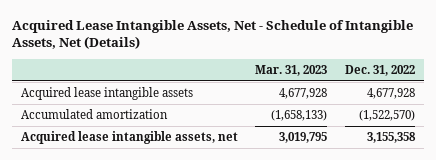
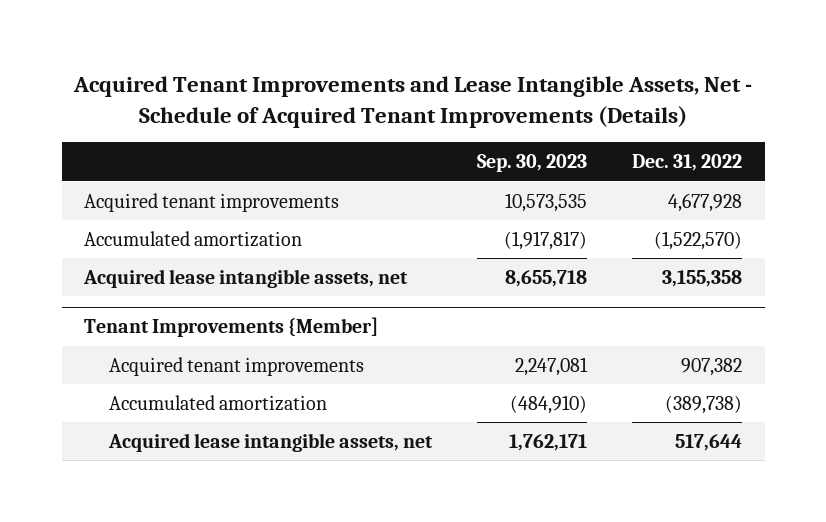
[11,19,413,50] Acquired Lease Intangible Assets, Net - Schedule of Intangible Assets, Net (Details) -> [73,76,753,128] Acquired Tenant Improvements and Lease Intangible Assets, Net - Schedule of Acquired Tenant Improvements (Details)
[255,64,328,76] Mar. 31, 2023 -> none
none -> [477,154,588,173] Sep. 30, 2023
[20,86,193,100] Acquired lease intangible assets -> [84,192,340,212] Acquired tenant improvements
none -> [84,317,379,338] Tenant Improvements {Member]
none -> [109,356,365,376] Acquired tenant improvements
none -> [109,394,328,411] Accumulated amortization
none -> [108,432,434,452] Acquired lease intangible assets, net

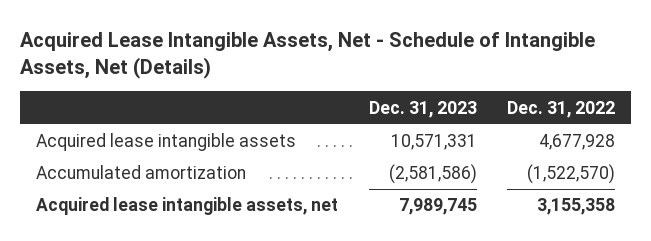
[73,76,753,128] Acquired Tenant Improvements and Lease Intangible Assets, Net - Schedule of Acquired Tenant Improvements (Details) -> [20,32,596,80] Acquired Lease Intangible Assets, Net - Schedule of Intangible Assets, Net (Details)
[477,154,588,173] Sep. 30, 2023 -> none
none -> [368,100,477,118] Dec. 31, 2023
[84,192,340,212] Acquired tenant improvements -> [35,133,296,152] Acquired lease intangible assets
[84,317,379,338] Tenant Improvements {Member] -> none
[109,356,365,376] Acquired tenant improvements -> none
[109,394,328,411] Accumulated amortization -> none
[108,432,434,452] Acquired lease intangible assets, net -> none

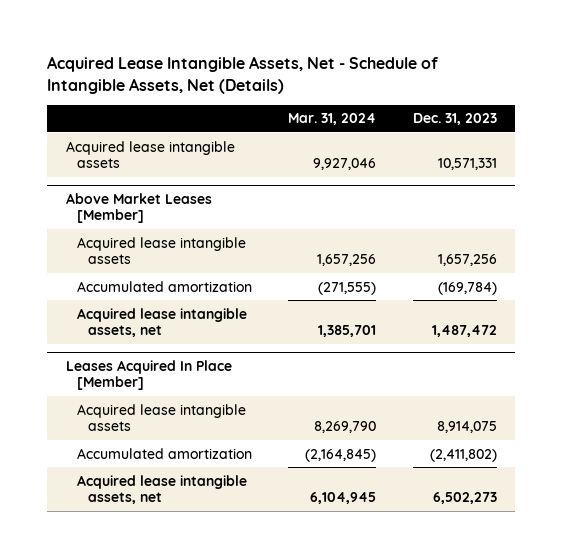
[507,100,616,118] Dec. 31, 2022 -> none
none -> [288,113,377,126] Mar. 31, 2024
none -> [65,192,212,224] Above Market Leases [Member]
none -> [76,236,246,264] Acquired lease intangible assets
[388,164,477,185] (2,581,586) -> [437,281,497,295] (169,784)
[398,198,477,216] 7,989,745 -> [431,324,497,337] 1,487,472
none -> [65,359,232,391] Leases Acquired In Place [Member]
none -> [76,403,246,431] Acquired lease intangible assets
none -> [76,447,252,459] Accumulated amortization
none -> [76,474,247,504] Acquired lease intangible assets, net

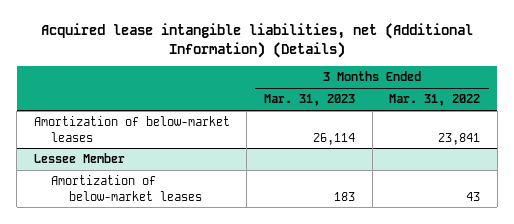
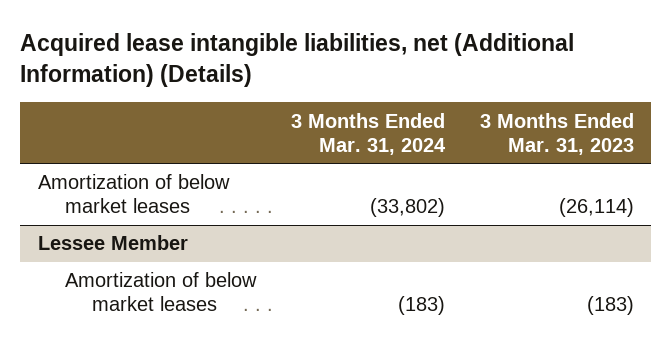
[389,94,481,107] Mar. 31, 2022 -> none
none -> [290,112,446,155] 3 Months Ended Mar. 31, 2024
[33,116,230,142] Amortization of below-market leases -> [37,174,230,214] Amortization of below market leases
[312,132,355,145] 26,114 -> [558,198,634,218] (26,114)
[51,175,202,201] Amortization of below-market leases -> [64,272,257,312] Amortization of below market leases
[333,191,355,201] 183 -> [586,296,634,316] (183)

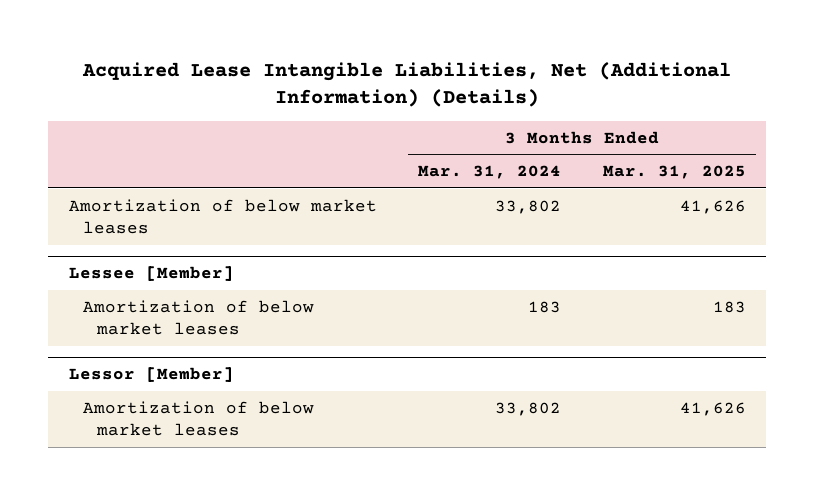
[20,33,575,88] Acquired lease intangible liabilities, net (Additional Information) (Details) -> [82,61,732,108] Acquired Lease Intangible Liabilities, Net (Additional Information) (Details)
[479,112,634,155] 3 Months Ended Mar. 31, 2023 -> none
none -> [602,165,746,180] Mar. 31, 2025
[369,198,445,218] (33,802) -> [495,199,562,214] 33,802
[37,235,188,251] Lessee Member -> [68,265,234,281] Lessee [Member]
[397,296,445,316] (183) -> [528,300,562,313] 183
none -> [68,366,234,382] Lessor [Member]
none -> [83,400,315,436] Amortization of below market leases

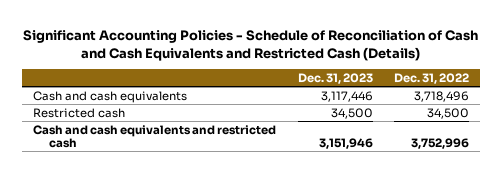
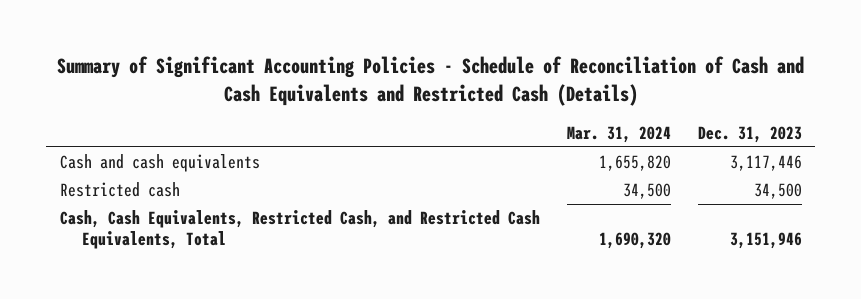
[23,30,479,61] Significant Accounting Policies - Schedule of Reconciliation of Cash and Cash Equivalents and Restricted Cash (Details) -> [56,56,804,106] Summary of Significant Accounting Policies - Schedule of Reconciliation of Cash and Cash Equivalents and Restricted Cash (Details)
[394,72,470,84] Dec. 31, 2022 -> none
none -> [566,125,671,143] Mar. 31, 2024
[33,124,277,148] Cash and cash equivalents and restricted cash -> [59,210,540,250] Cash, Cash Equivalents, Restricted Cash, and Restricted Cash Equivalents, Total

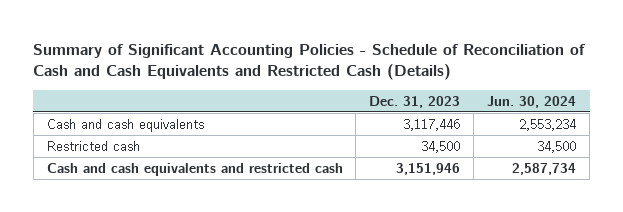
[566,125,671,143] Mar. 31, 2024 -> none
none -> [487,95,577,108] Jun. 30, 2024
[59,210,540,250] Cash, Cash Equivalents, Restricted Cash, and Restricted Cash Equivalents, Total -> [46,162,343,176] Cash and cash equivalents and restricted cash

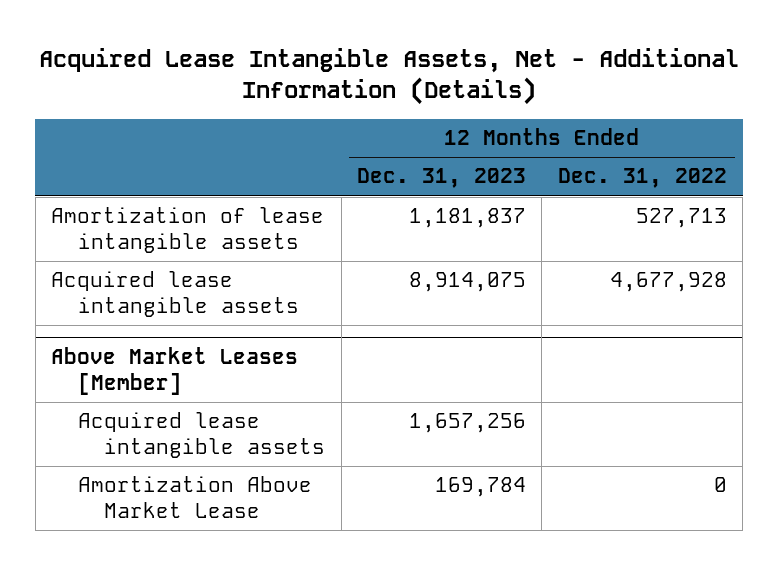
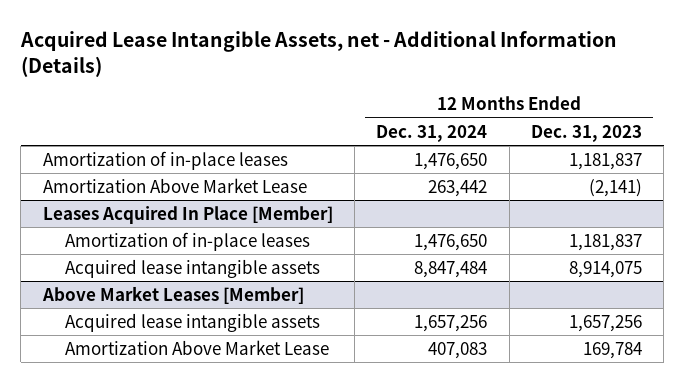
[38,47,739,106] Acquired Lease Intangible Assets, Net - Additional Information (Details) -> [19,31,617,78] Acquired Lease Intangible Assets, net - Additional Information (Details)
[557,168,727,189] Dec. 31, 2022 -> none
none -> [376,124,488,142] Dec. 31, 2024
[51,207,325,254] Amortization of lease intangible assets -> [42,150,288,170] Amortization of in-place leases
none -> [42,177,307,193] Amortization Above Market Lease
none -> [42,205,333,224] Leases Acquired In Place [Member]
none -> [65,231,311,251] Amortization of in-place leases

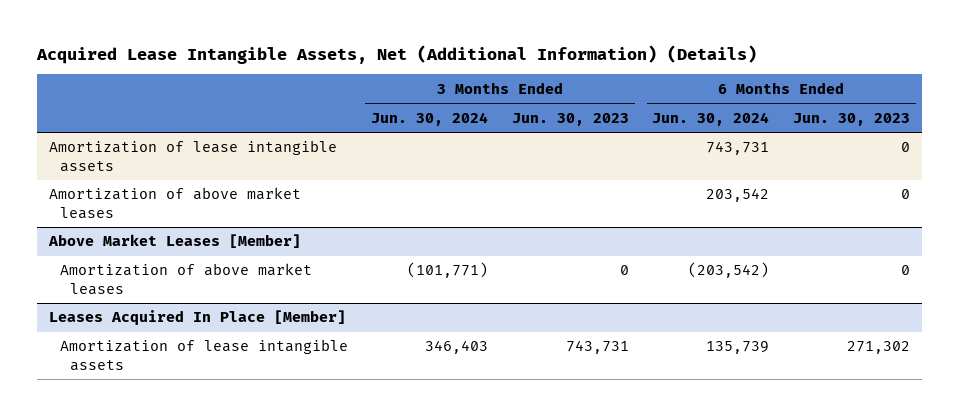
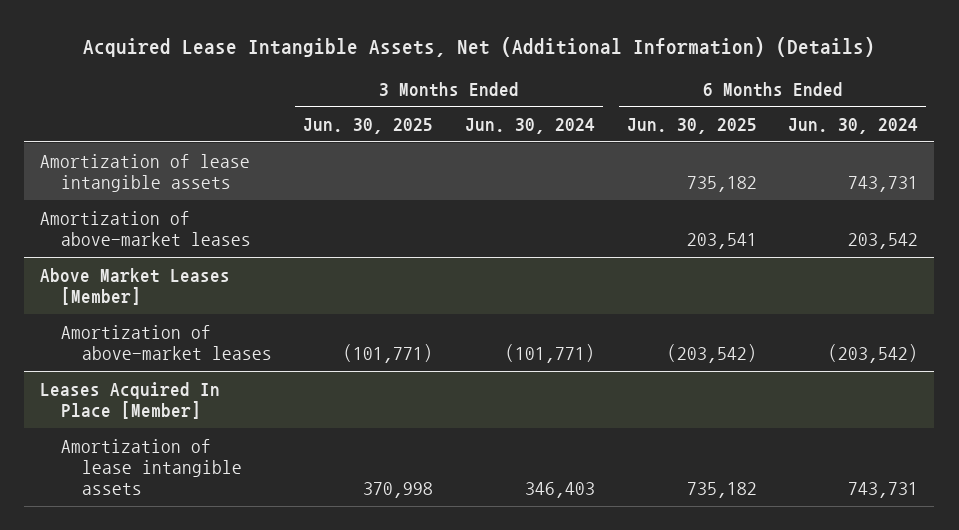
[511,112,629,126] Jun. 30, 2023 -> none
[792,112,910,126] Jun. 30, 2023 -> none
none -> [303,117,434,134] Jun. 30, 2025
none -> [626,117,757,134] Jun. 30, 2025
[49,187,302,219] Amortization of above market leases -> [40,210,251,246] Amortization of above-market leases
[59,263,312,295] Amortization of above market leases -> [60,324,272,360] Amortization of above-market leases
[706,341,770,355] 135,739 -> [848,481,919,498] 743,731

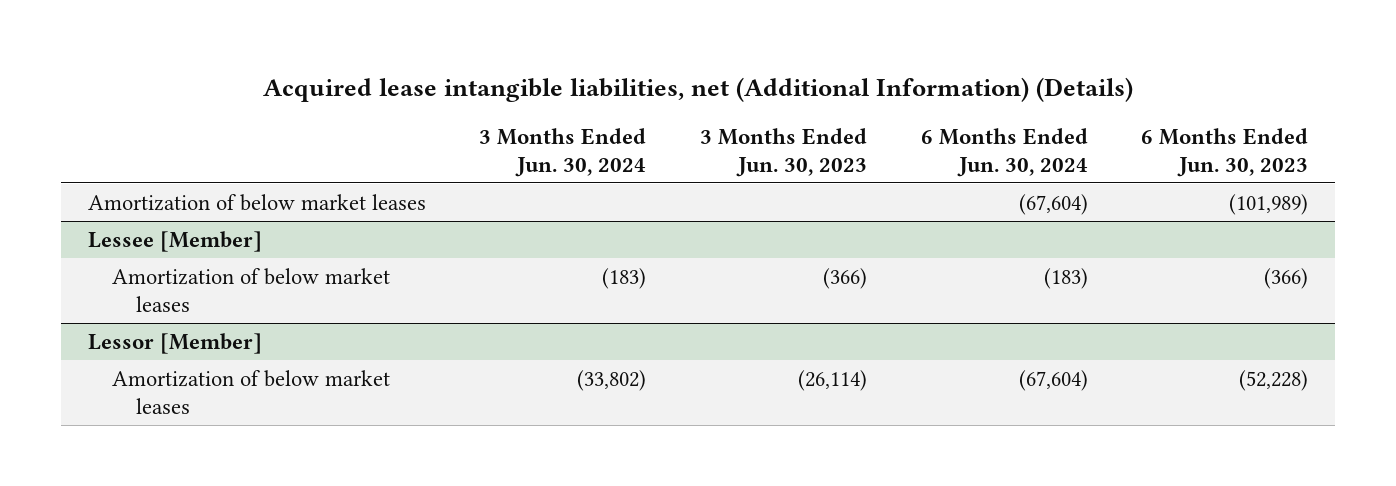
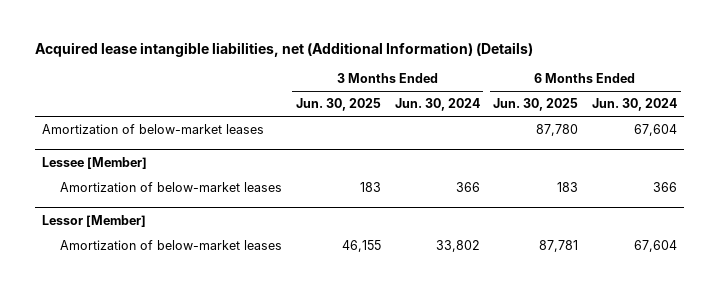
[699,128,867,177] 3 Months Ended Jun. 30, 2023 -> none
[1141,128,1309,177] 6 Months Ended Jun. 30, 2023 -> none
none -> [295,98,381,112] Jun. 30, 2025
none -> [493,98,579,112] Jun. 30, 2025
[87,193,426,211] Amortization of below market leases -> [41,123,264,134] Amortization of below-market leases
[1018,193,1088,215] (67,604) -> [634,123,678,136] 67,604
[112,267,391,312] Amortization of below market leases -> [59,181,282,192] Amortization of below-market leases
[602,267,647,289] (183) -> [455,181,480,192] 366
[1043,267,1088,289] (183) -> [653,181,678,192] 366
[112,369,391,414] Amortization of below market leases -> [59,239,282,250] Amortization of below-market leases
[577,369,647,391] (33,802) -> [435,239,480,252] 33,802
[1018,369,1088,391] (67,604) -> [634,239,678,252] 67,604

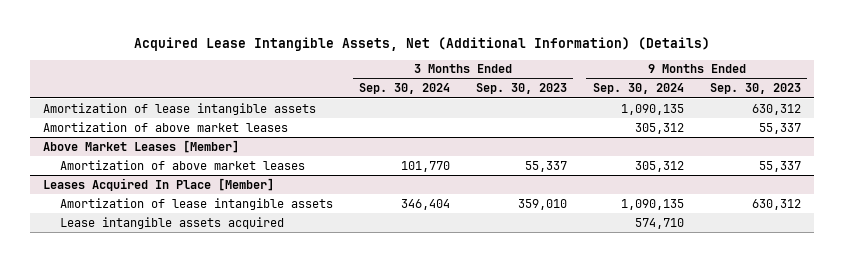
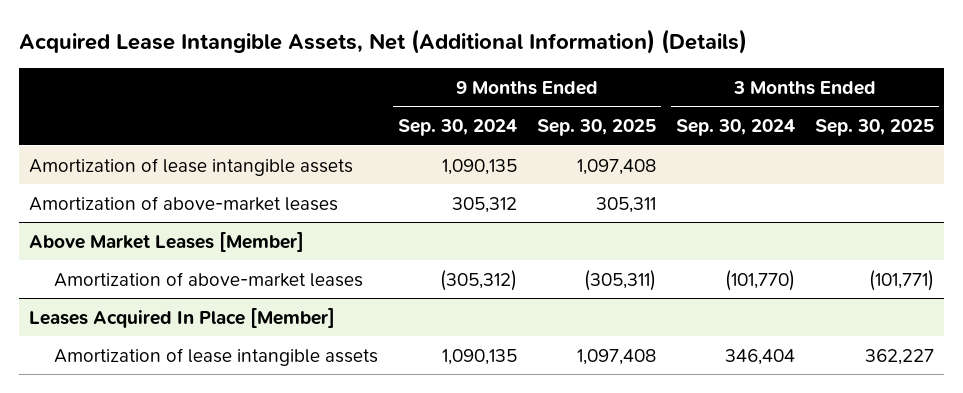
[475,83,567,95] Sep. 30, 2023 -> none
[709,83,801,95] Sep. 30, 2023 -> none
none -> [537,119,657,137] Sep. 30, 2025
none -> [814,119,934,137] Sep. 30, 2025
[43,121,289,132] Amortization of above market leases -> [29,195,339,211] Amortization of above-market leases
[60,159,306,170] Amortization of above market leases -> [54,271,364,287] Amortization of above-market leases
[400,160,450,172] 101,770 -> [724,269,795,291] (101,770)
[634,160,684,172] 305,312 -> [440,269,518,291] (305,312)
[60,216,285,229] Lease intangible assets acquired -> none

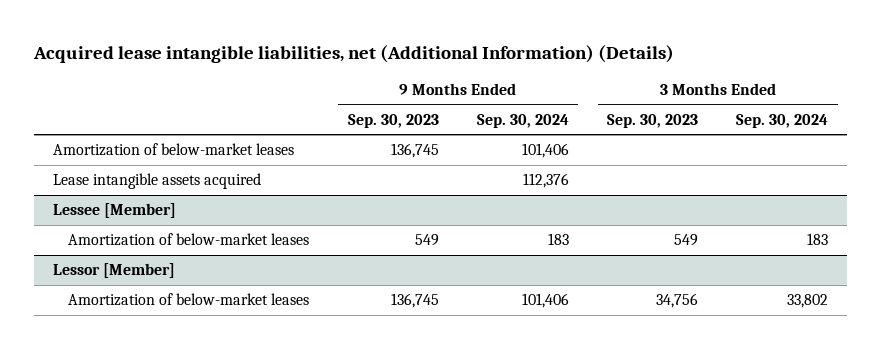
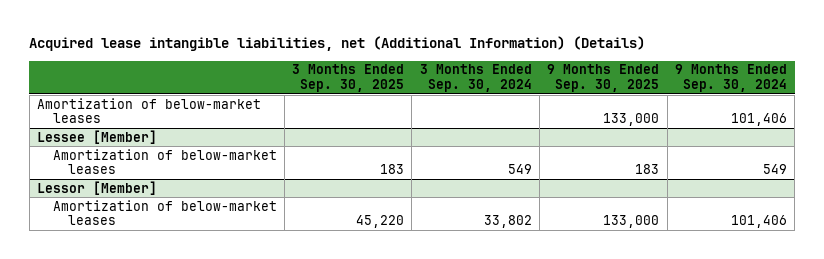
[347,113,439,128] Sep. 30, 2023 -> none
[607,113,699,128] Sep. 30, 2023 -> none
none -> [292,64,405,93] 3 Months Ended Sep. 30, 2025
none -> [547,64,660,93] 9 Months Ended Sep. 30, 2025
[53,173,262,190] Lease intangible assets acquired -> none
[547,233,569,246] 183 -> [762,164,787,175] 549
[807,233,829,246] 183 -> [507,164,532,175] 549

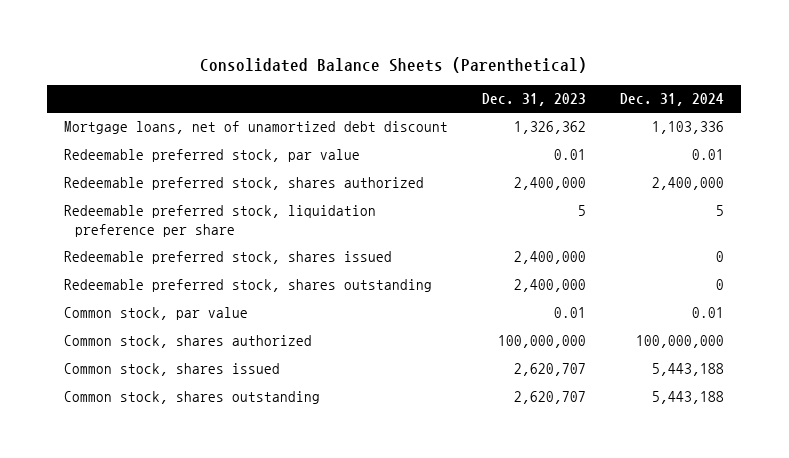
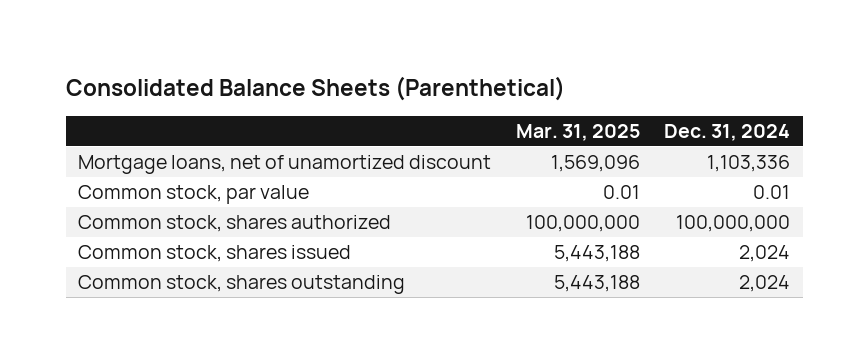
[482,93,587,107] Dec. 31, 2023 -> none
none -> [515,124,640,142] Mar. 31, 2025
[64,149,361,163] Redeemable preferred stock, par value -> none
[64,177,425,191] Redeemable preferred stock, shares authorized -> none
[64,205,377,238] Redeemable preferred stock, liquidation preference per share -> none
[64,251,393,265] Redeemable preferred stock, shares issued -> none
[64,279,433,293] Redeemable preferred stock, shares outstanding -> none
[64,121,449,135] Mortgage loans, net of unamortized debt discount -> [78,155,492,175] Mortgage loans, net of unamortized discount
[652,363,725,377] 5,443,188 -> [739,245,791,263] 2,024
[652,391,725,405] 5,443,188 -> [739,275,791,293] 2,024

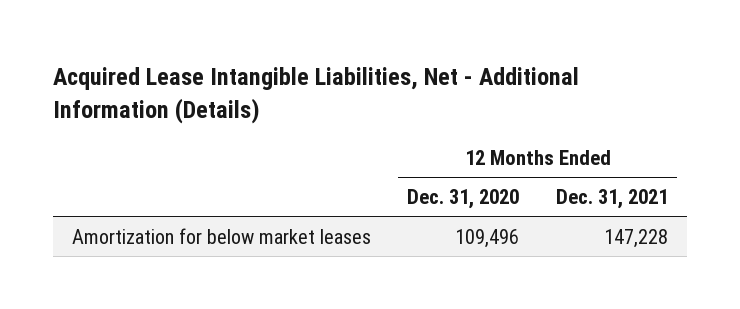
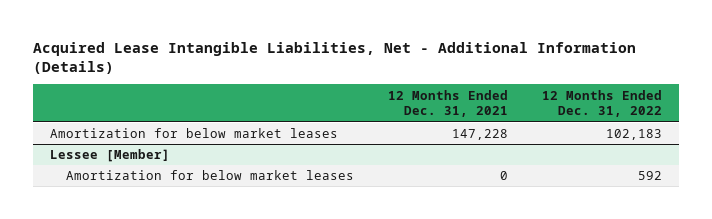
[407,189,520,210] Dec. 31, 2020 -> none
none -> [542,89,663,118] 12 Months Ended Dec. 31, 2022
none -> [50,149,171,163] Lessee [Member]
none -> [66,170,355,181] Amortization for below market leases

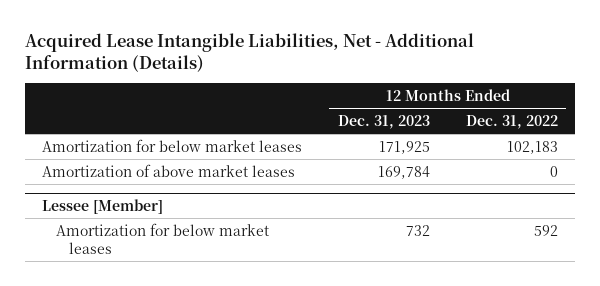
[388,89,509,118] 12 Months Ended Dec. 31, 2021 -> none
none -> [337,114,430,129] Dec. 31, 2023
none -> [42,163,296,177] Amortization of above market leases

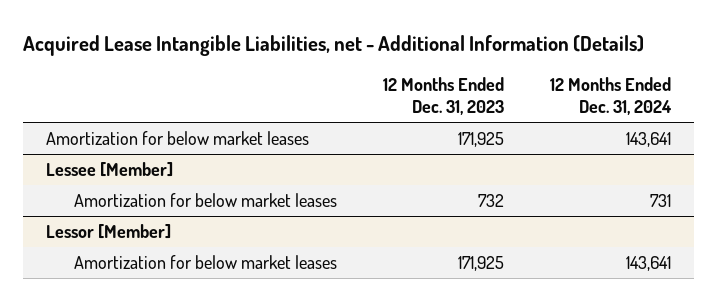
[24,32,474,72] Acquired Lease Intangible Liabilities, Net - Additional Information (Details) -> [23,35,645,57] Acquired Lease Intangible Liabilities, net - Additional Information (Details)
[465,114,558,129] Dec. 31, 2022 -> none
none -> [549,77,672,116] 12 Months Ended Dec. 31, 2024
[42,163,296,177] Amortization of above market leases -> none
none -> [46,224,172,240] Lessor [Member]
none -> [74,255,338,270] Amortization for below market leases

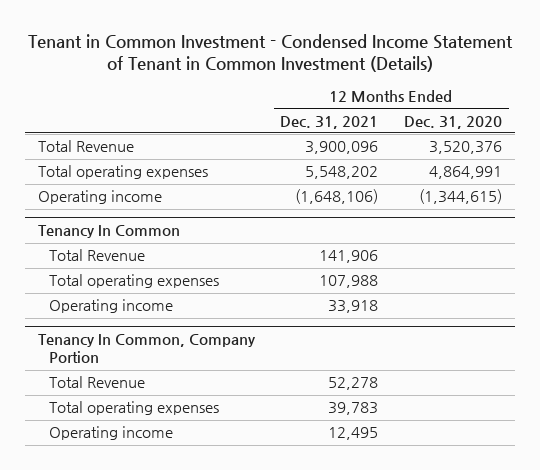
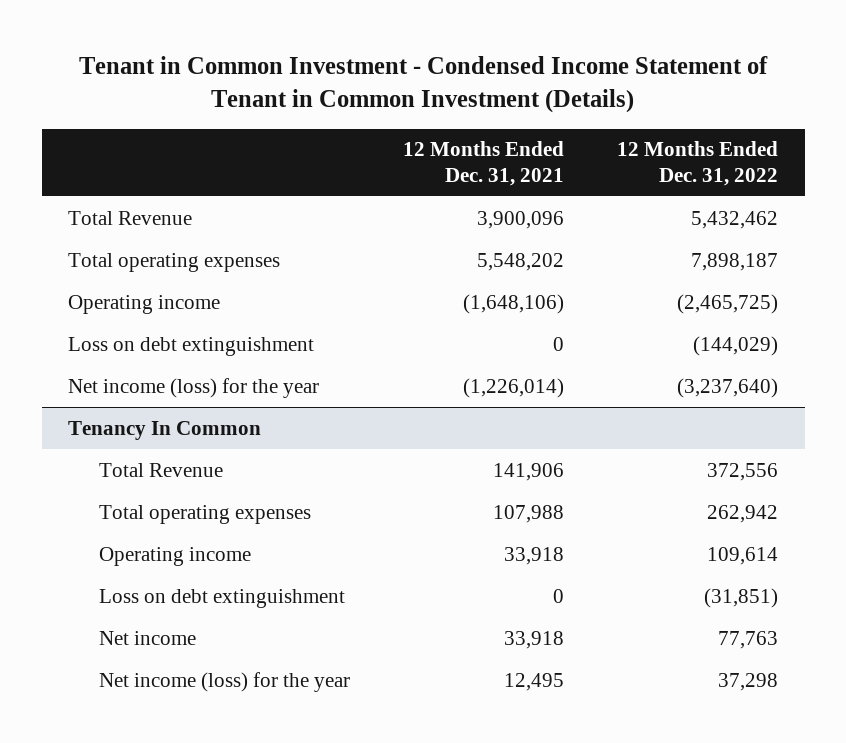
[404,115,503,129] Dec. 31, 2020 -> none
none -> [617,141,779,186] 12 Months Ended Dec. 31, 2022
none -> [68,336,315,356] Loss on debt extinguishment
none -> [68,377,320,398] Net income (loss) for the year
[37,334,256,364] Tenancy In Common, Company Portion -> none
[48,376,145,389] Total Revenue -> none
[48,401,219,416] Total operating expenses -> none
none -> [98,588,345,608] Loss on debt extinguishment
none -> [98,630,196,645] Net income
[48,426,173,441] Operating income -> [98,671,350,692] Net income (loss) for the year

